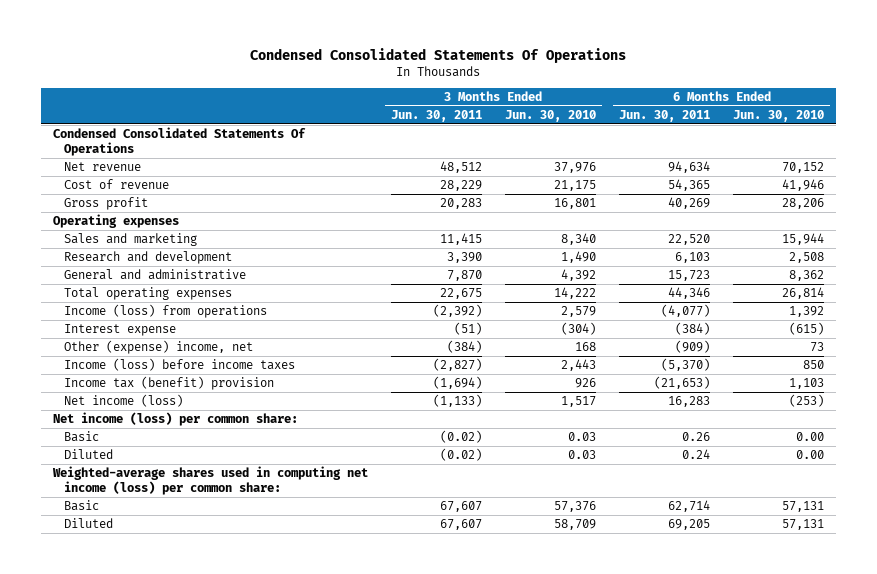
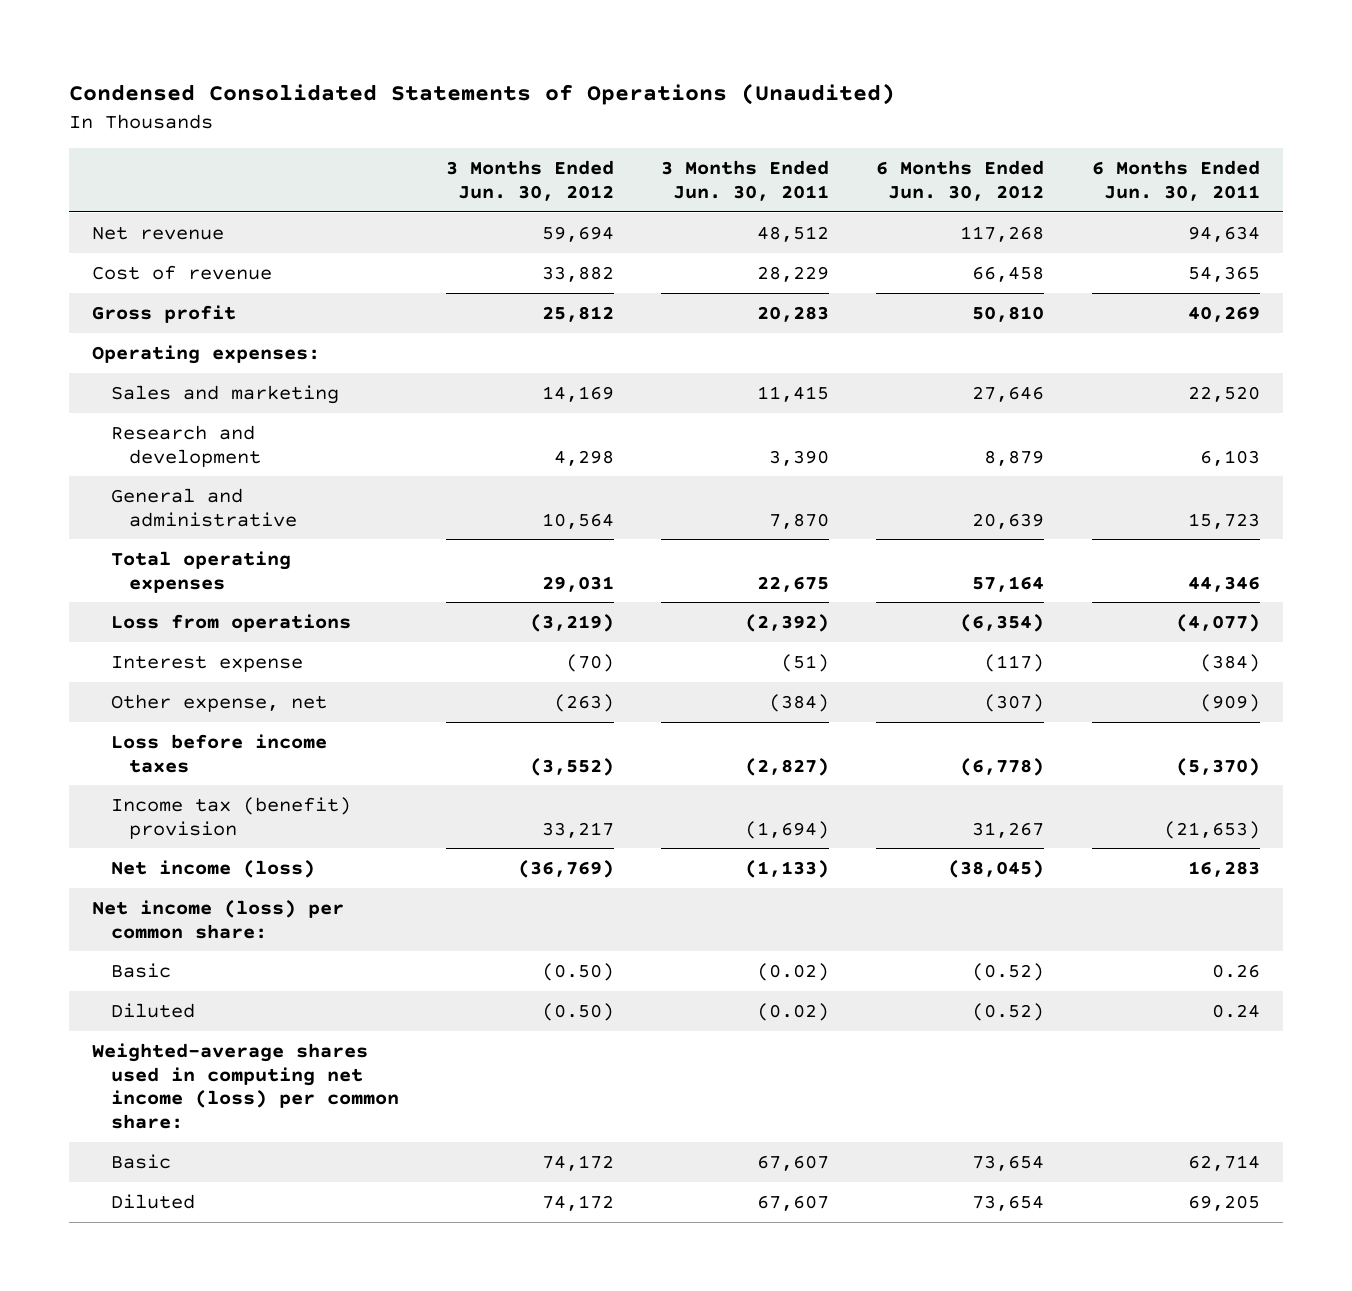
[250,47,627,63] Condensed Consolidated Statements Of Operations -> [68,83,895,106] Condensed Consolidated Statements of Operations (Unaudited)
[504,110,596,123] Jun. 30, 2010 -> none
[733,110,825,123] Jun. 30, 2010 -> none
none -> [446,160,615,201] 3 Months Ended Jun. 30, 2012
none -> [876,160,1045,201] 6 Months Ended Jun. 30, 2012
[52,127,306,156] Condensed Consolidated Statements Of Operations -> none
[52,214,179,229] Operating expenses -> [92,344,321,364] Operating expenses:
[64,304,268,319] Income (loss) from operations -> [110,613,351,632] Loss from operations
[64,340,254,355] Other (expense) income, net -> [110,693,327,712] Other expense, net
[64,358,296,372] Income (loss) before income taxes -> [110,733,327,773] Loss before income taxes

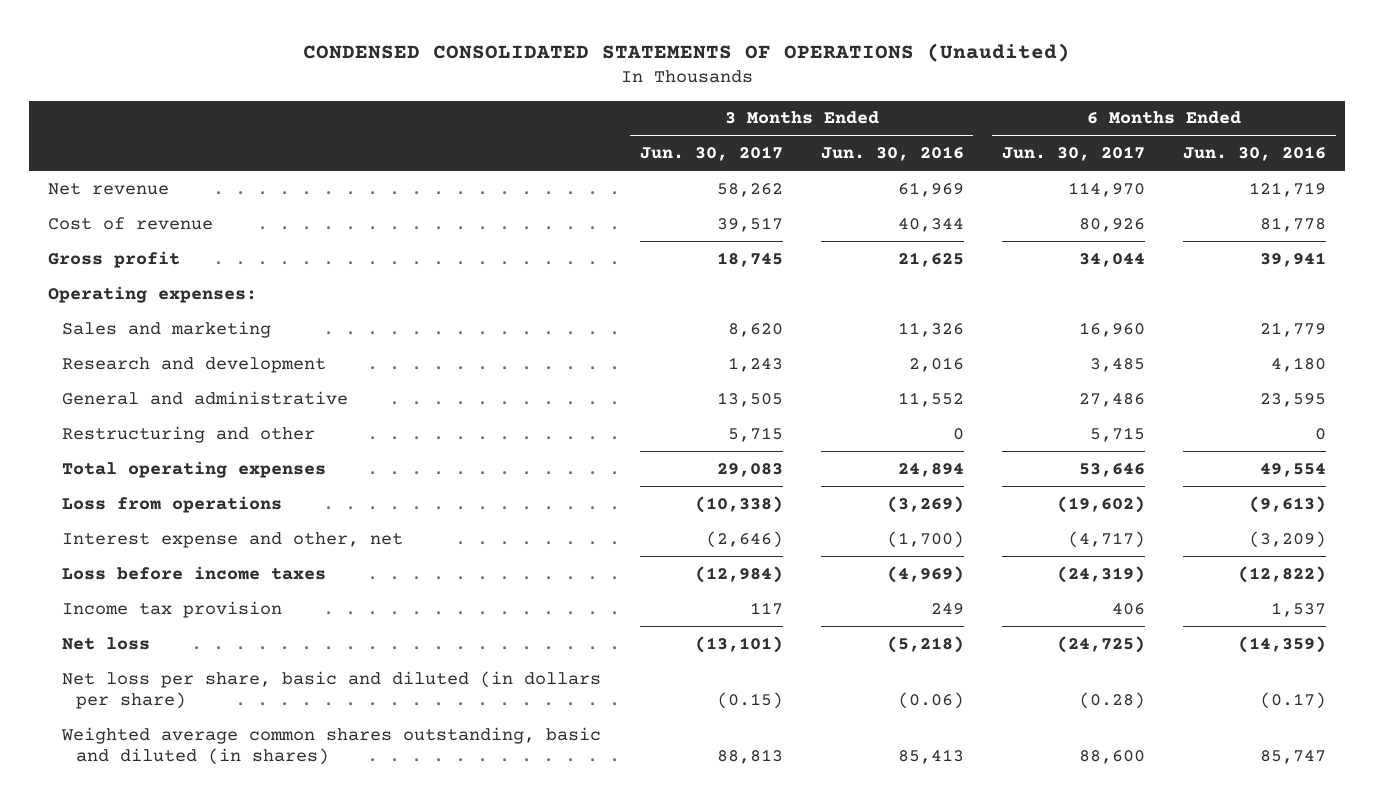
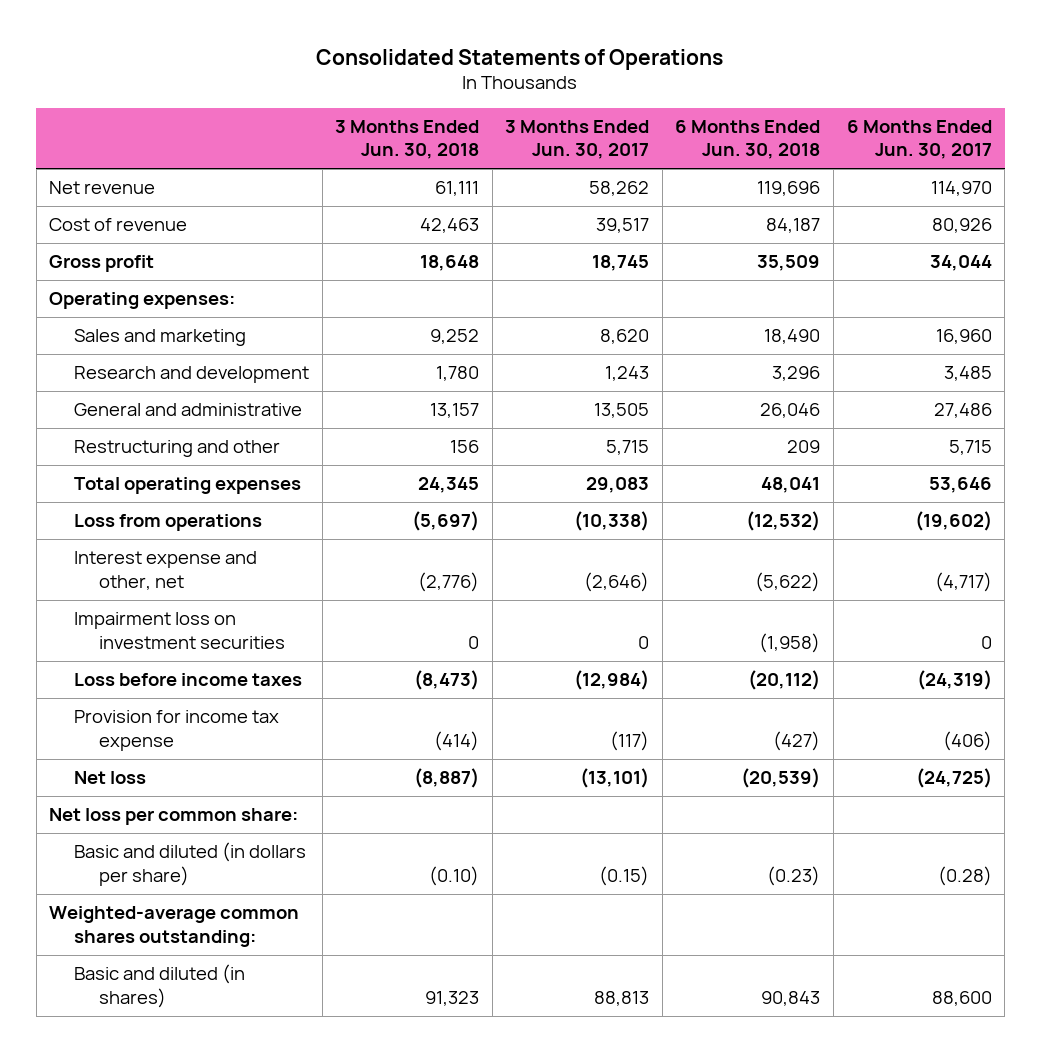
[303,42,1071,62] CONDENSED CONSOLIDATED STATEMENTS OF OPERATIONS (Unaudited) -> [316,48,724,70] Consolidated Statements of Operations
[820,146,964,162] Jun. 30, 2016 -> none
[1183,146,1327,162] Jun. 30, 2016 -> none
none -> [335,120,480,160] 3 Months Ended Jun. 30, 2018
none -> [675,120,821,160] 6 Months Ended Jun. 30, 2018
none -> [74,612,285,649] Impairment loss on investment securities
[62,600,283,618] Income tax provision -> [74,710,280,751] Provision for income tax expense
[749,601,783,615] 117 -> [610,730,650,751] (117)
[1111,602,1145,615] 406 -> [942,730,992,751] (406)
none -> [49,808,299,826] Net loss per common share:
[62,670,602,710] Net loss per share, basic and diluted (in dollars per share) -> [74,842,307,886] Basic and diluted (in dollars per share)
none -> [49,906,300,947] Weighted-average common shares outstanding:
[61,726,602,766] Weighted average common shares outstanding, basic and diluted (in shares) -> [74,964,246,1008] Basic and diluted (in shares)

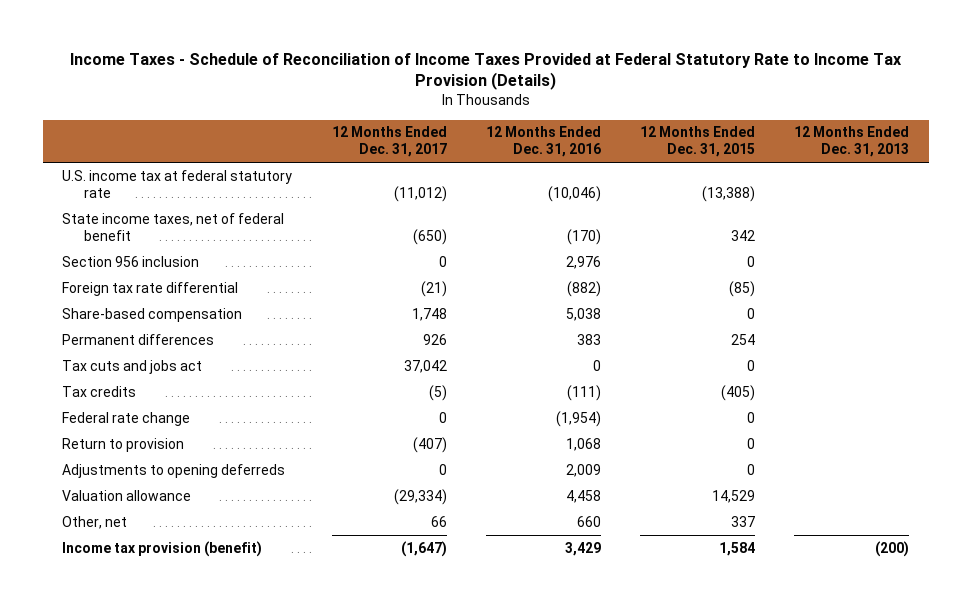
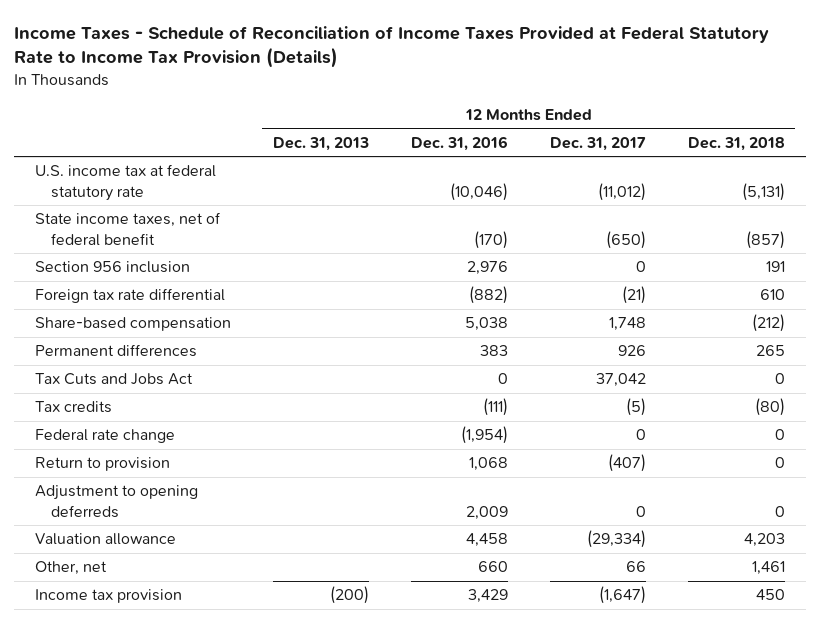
[640,126,756,158] 12 Months Ended Dec. 31, 2015 -> none
none -> [687,136,785,151] Dec. 31, 2018
[62,359,203,374] Tax cuts and jobs act -> [35,373,194,386] Tax Cuts and Jobs Act
[62,463,286,478] Adjustments to opening deferreds -> [35,485,199,518] Adjustment to opening deferreds
[62,540,263,557] Income tax provision (benefit) -> [35,589,183,604] Income tax provision

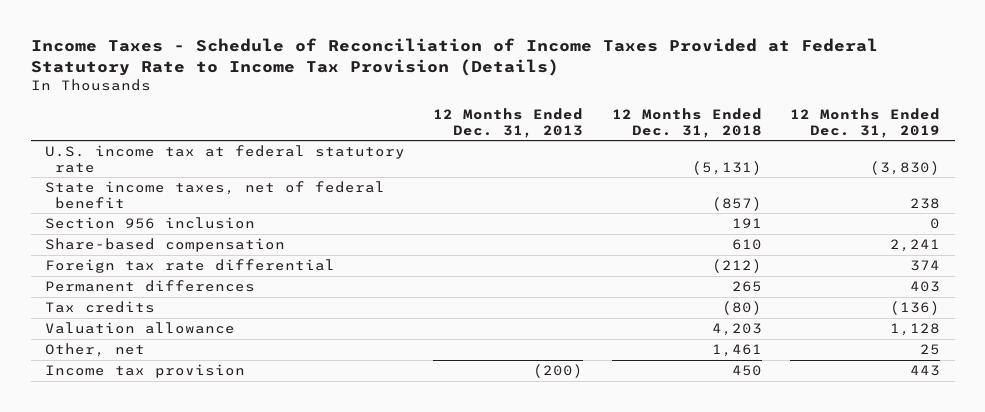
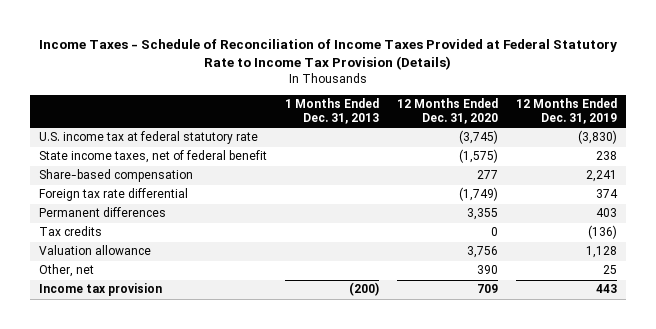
[433,107,584,138] 12 Months Ended Dec. 31, 2013 -> none
[611,107,762,138] 12 Months Ended Dec. 31, 2018 -> none
none -> [285,98,380,125] 1 Months Ended Dec. 31, 2013
none -> [397,98,499,125] 12 Months Ended Dec. 31, 2020
[44,216,255,229] Section 956 inclusion -> none

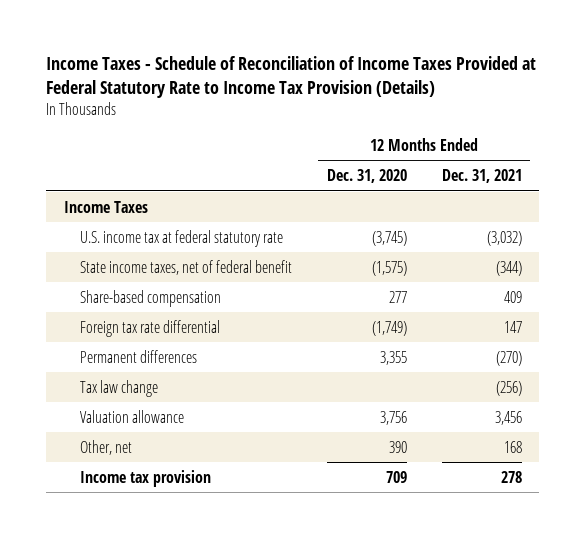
[285,98,380,125] 1 Months Ended Dec. 31, 2013 -> none
[516,98,618,125] 12 Months Ended Dec. 31, 2019 -> none
none -> [441,169,522,184] Dec. 31, 2021
none -> [63,200,148,213] Income Taxes
[39,226,103,237] Tax credits -> none
none -> [79,379,158,397] Tax law change

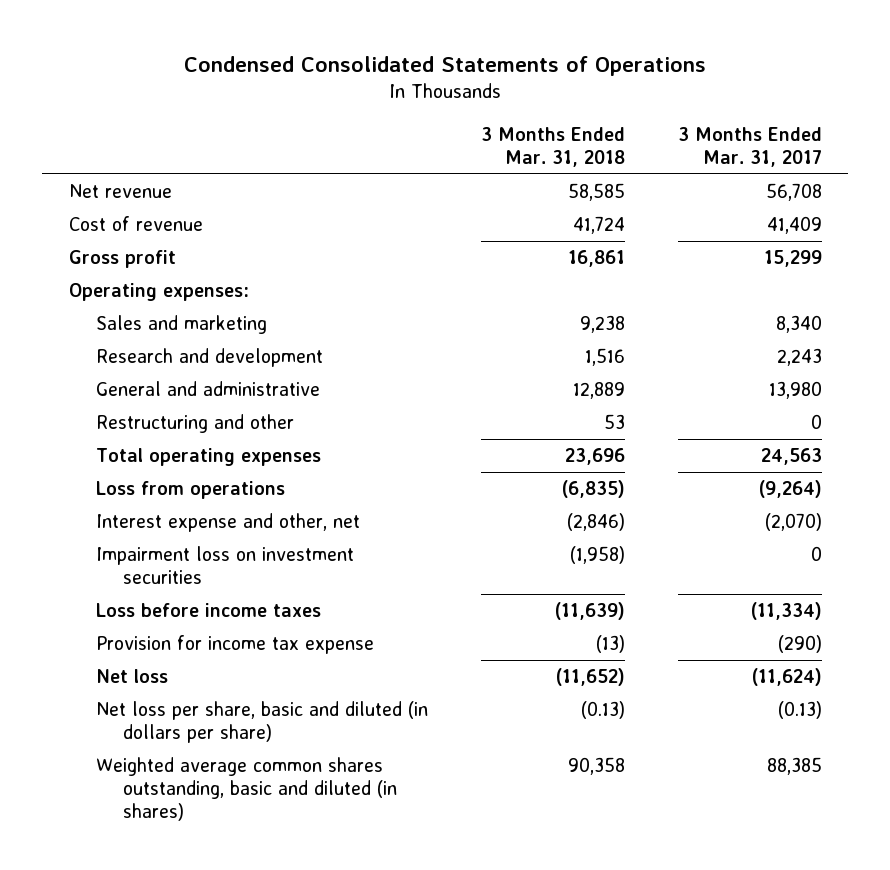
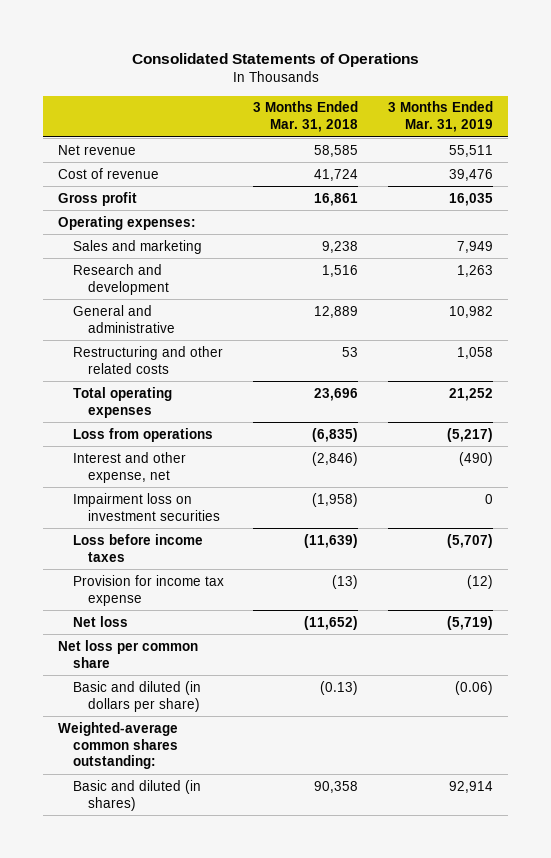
[184,56,707,77] Condensed Consolidated Statements of Operations -> [131,53,419,68] Consolidated Statements of Operations
[677,126,822,167] 3 Months Ended Mar. 31, 2017 -> none
none -> [387,101,493,133] 3 Months Ended Mar. 31, 2019
[95,414,294,434] Restructuring and other -> [72,345,223,374] Restructuring and other related costs
[95,513,360,533] Interest expense and other, net -> [72,451,186,483] Interest and other expense, net
none -> [58,639,199,668] Net loss per common share
[95,701,428,743] Net loss per share, basic and diluted (in dollars per share) -> [72,680,201,712] Basic and diluted (in dollars per share)
none -> [58,721,179,770] Weighted-average common shares outstanding:
[95,757,398,821] Weighted average common shares outstanding, basic and diluted (in shares) -> [72,779,201,811] Basic and diluted (in shares)

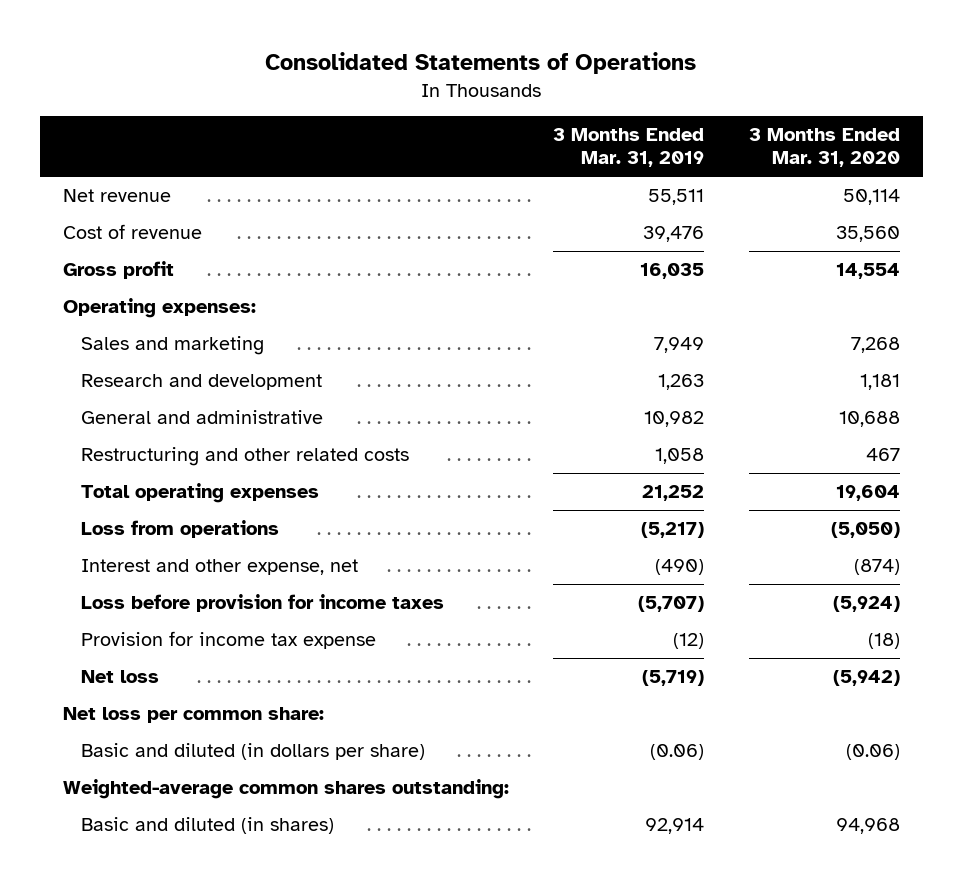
[253,101,359,133] 3 Months Ended Mar. 31, 2018 -> none
none -> [749,128,901,168] 3 Months Ended Mar. 31, 2020
[72,492,220,521] Impairment loss on investment securities -> none
[72,533,203,562] Loss before income taxes -> [81,594,445,613] Loss before provision for income taxes
[58,639,199,668] Net loss per common share -> [62,707,324,724] Net loss per common share:

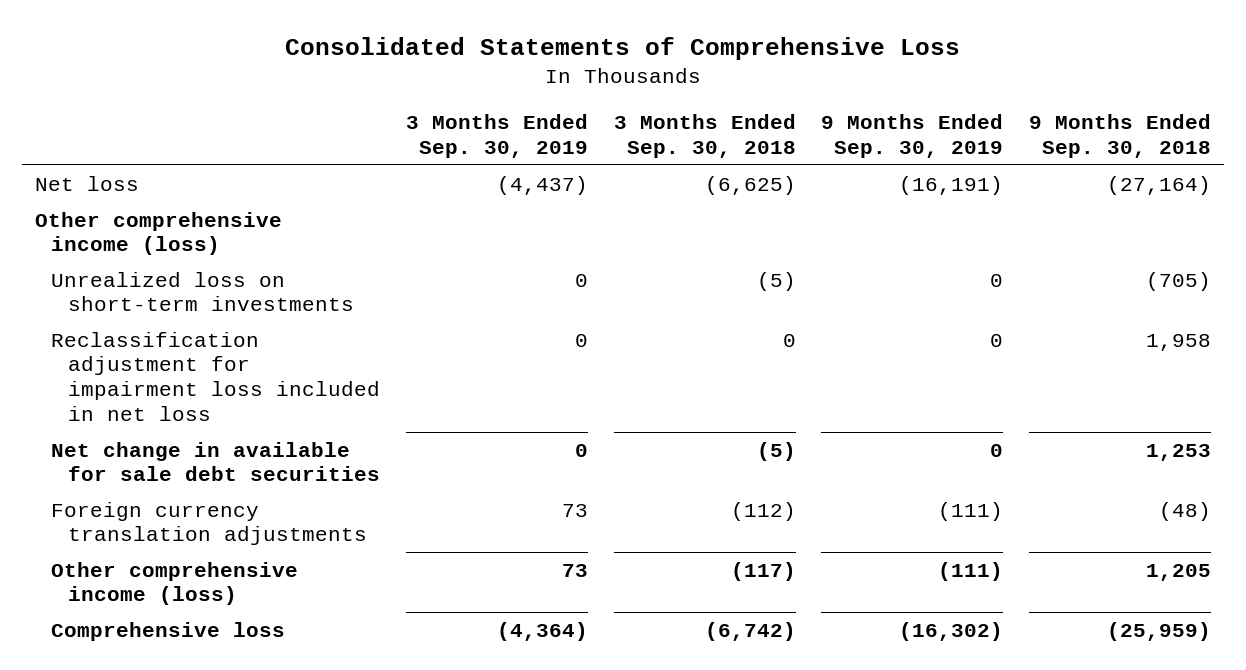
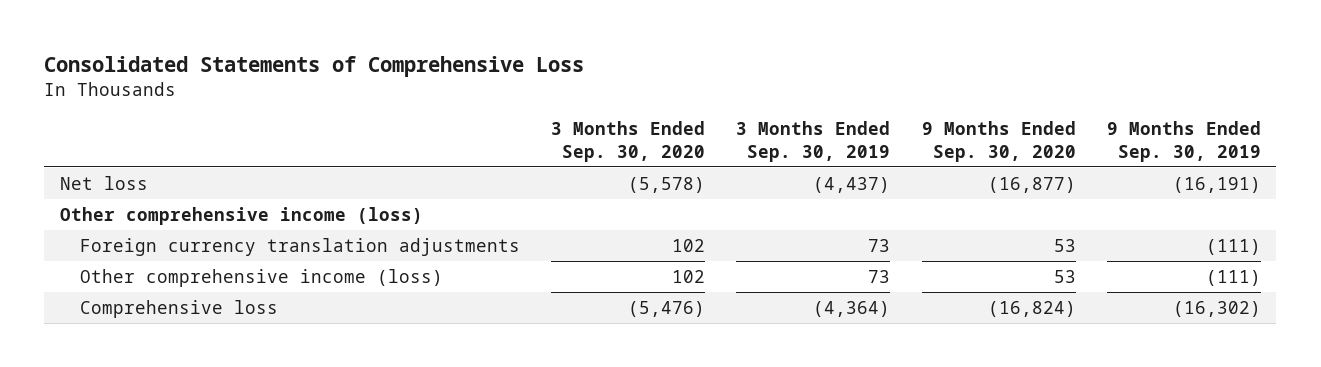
[613,114,796,159] 3 Months Ended Sep. 30, 2018 -> none
[1029,114,1212,159] 9 Months Ended Sep. 30, 2018 -> none
none -> [551,120,706,162] 3 Months Ended Sep. 30, 2020
none -> [921,120,1076,162] 9 Months Ended Sep. 30, 2020
[51,271,354,312] Unrealized loss on short-term investments -> none
[51,331,380,421] Reclassification adjustment for impairment loss included in net loss -> none
[51,441,380,482] Net change in available for sale debt securities -> none

